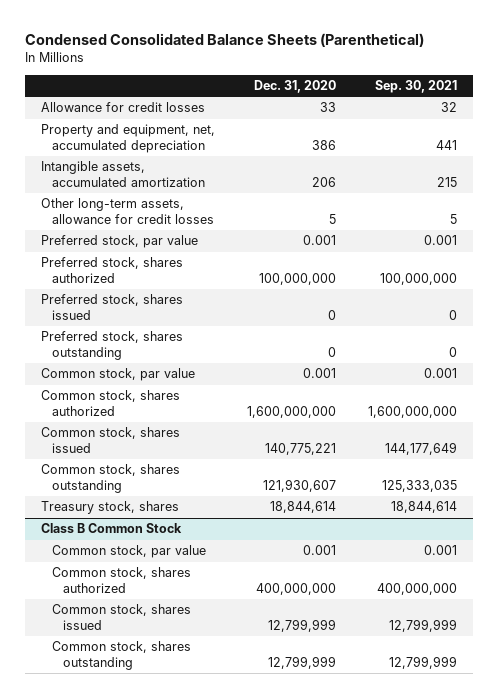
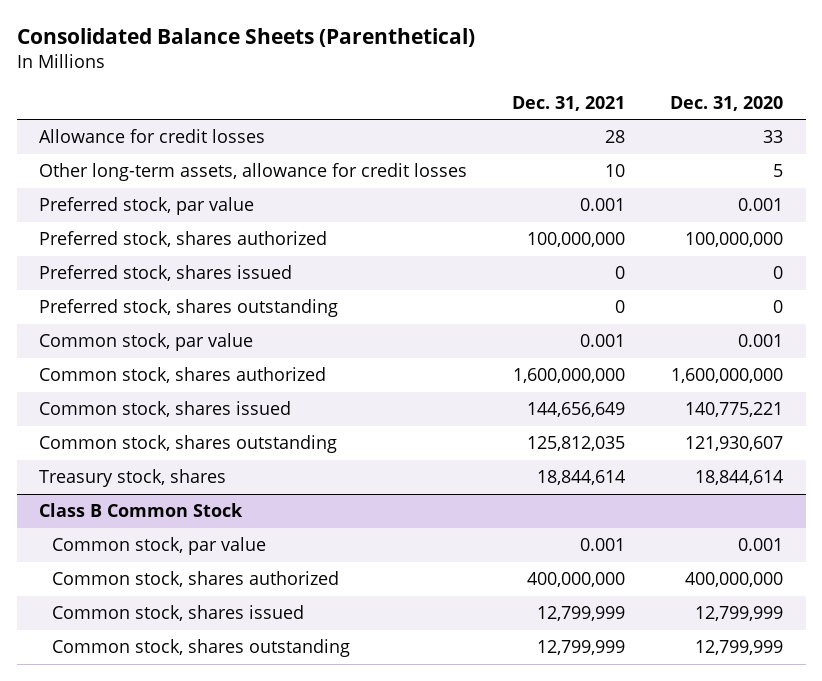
[25,33,425,48] Condensed Consolidated Balance Sheets (Parenthetical) -> [16,28,475,48] Consolidated Balance Sheets (Parenthetical)
[374,79,457,93] Sep. 30, 2021 -> none
none -> [512,95,626,111] Dec. 31, 2021
[41,124,216,153] Property and equipment, net, accumulated depreciation -> none
[41,161,206,187] Intangible assets, accumulated amortization -> none

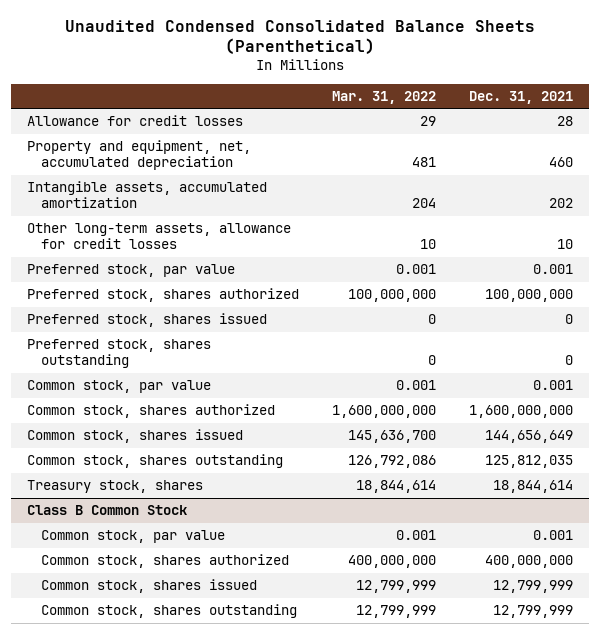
[16,28,475,48] Consolidated Balance Sheets (Parenthetical) -> [64,19,535,55] Unaudited Condensed Consolidated Balance Sheets (Parenthetical)
[670,95,784,111] Dec. 31, 2020 -> none
none -> [331,91,436,105] Mar. 31, 2022
none -> [27,140,252,171] Property and equipment, net, accumulated depreciation
none -> [27,181,268,209] Intangible assets, accumulated amortization

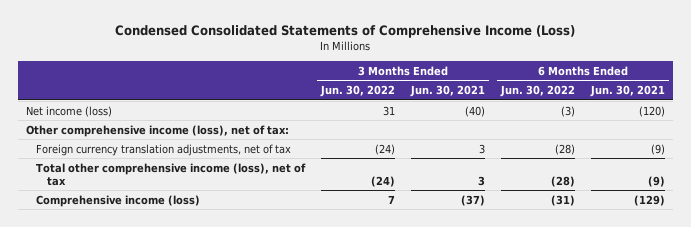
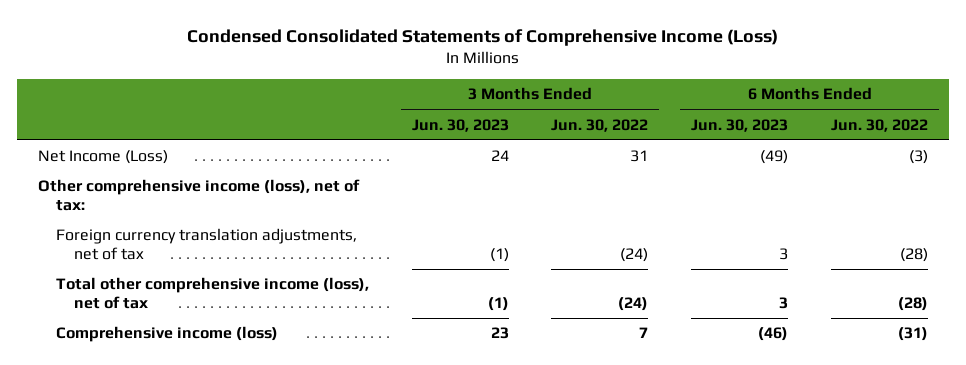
[410,85,486,98] Jun. 30, 2021 -> none
[589,85,665,98] Jun. 30, 2021 -> none
none -> [411,118,509,132] Jun. 30, 2023
none -> [691,118,789,132] Jun. 30, 2023
[25,105,112,117] Net income (loss) -> [38,150,169,165] Net Income (Loss)

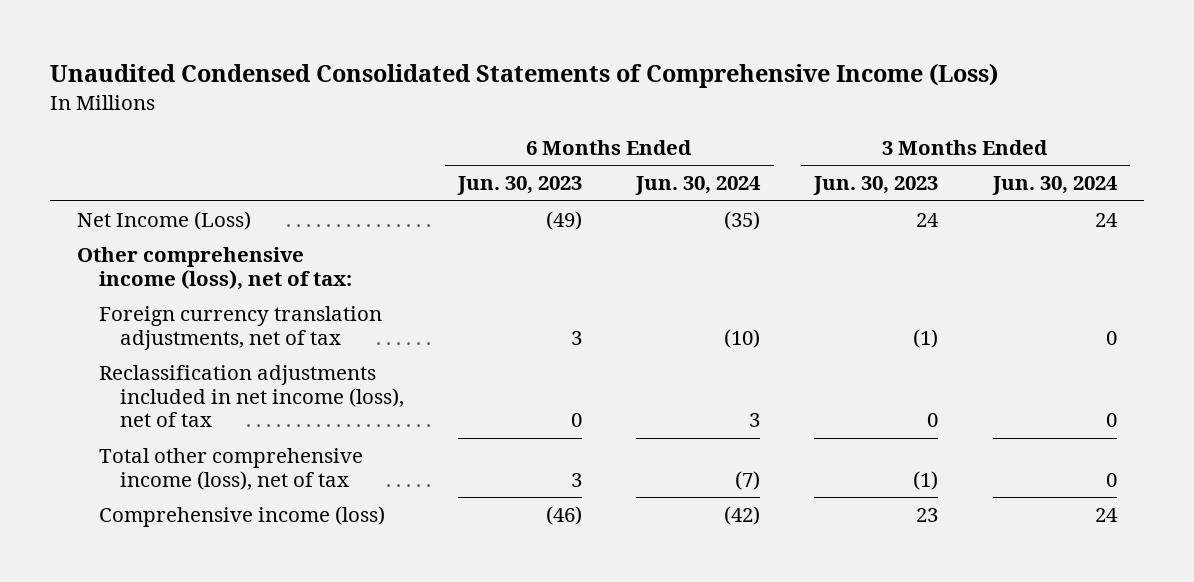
[187,28,779,46] Condensed Consolidated Statements of Comprehensive Income (Loss) -> [50,63,999,89] Unaudited Condensed Consolidated Statements of Comprehensive Income (Loss)
[551,118,649,132] Jun. 30, 2022 -> none
[830,118,928,132] Jun. 30, 2022 -> none
none -> [635,176,762,196] Jun. 30, 2024
none -> [991,176,1118,196] Jun. 30, 2024
none -> [98,365,404,428] Reclassification adjustments included in net income (loss), net of tax

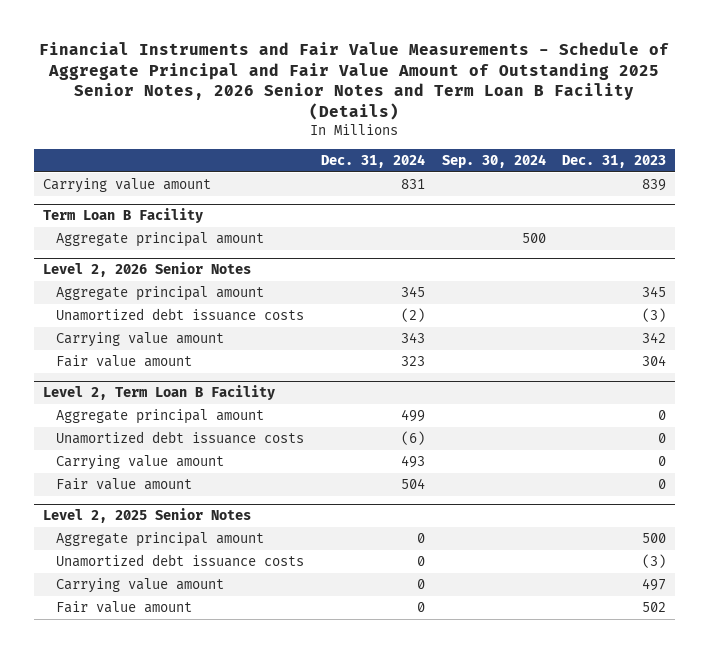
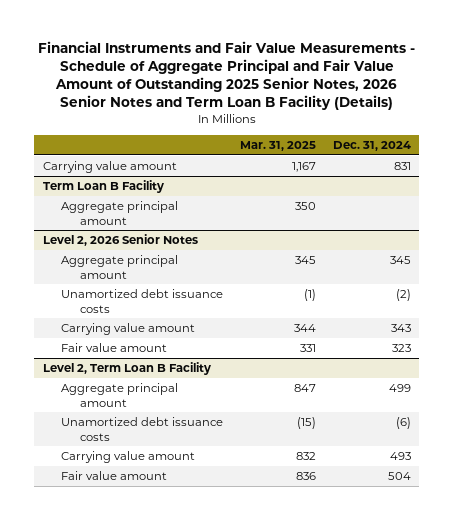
[441,153,546,168] Sep. 30, 2024 -> none
[562,154,667,168] Dec. 31, 2023 -> none
none -> [240,140,317,151] Mar. 31, 2025
[42,508,251,524] Level 2, 2025 Senior Notes -> none
[56,532,265,548] Aggregate principal amount -> none
[56,554,305,568] Unamortized debt issuance costs -> none
[56,578,225,594] Carrying value amount -> none
[56,601,193,614] Fair value amount -> none

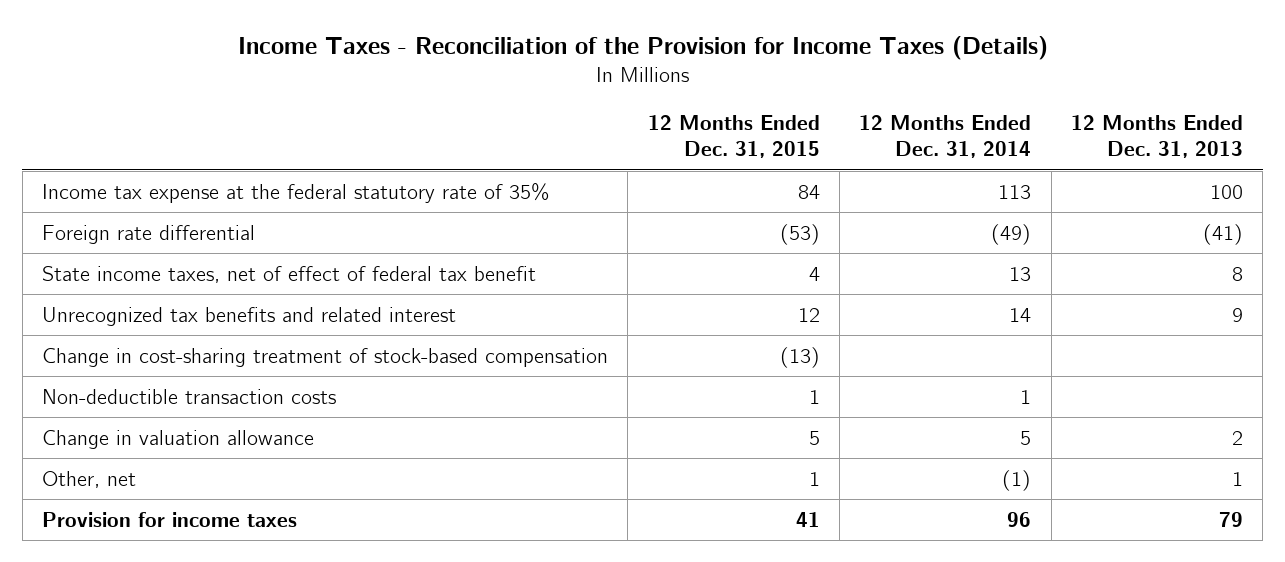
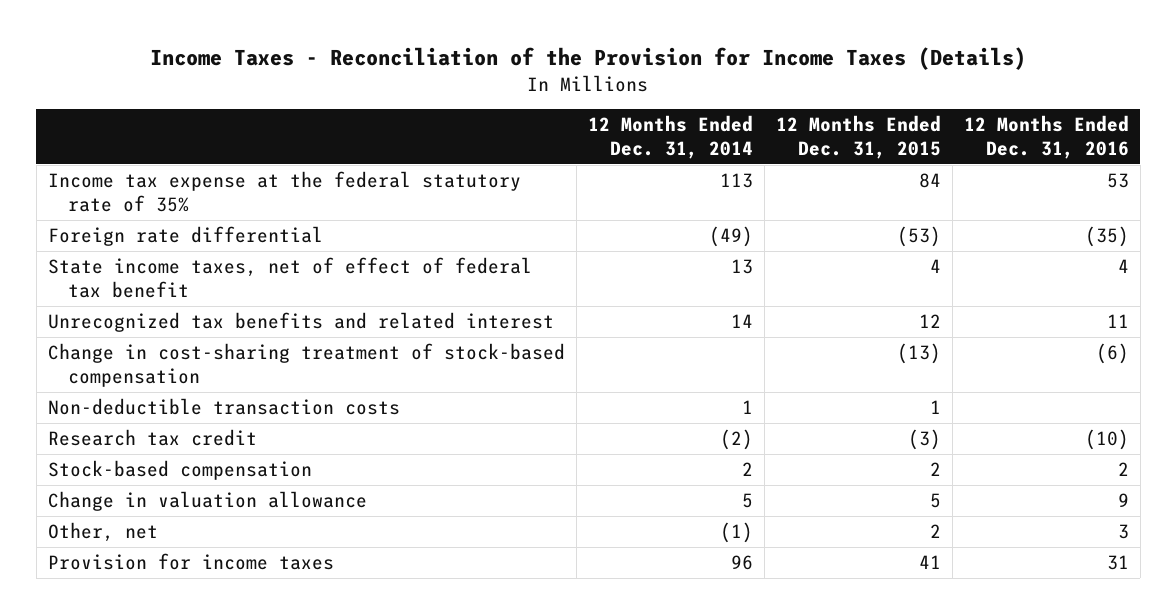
[1071,114,1244,159] 12 Months Ended Dec. 31, 2013 -> none
none -> [963,115,1129,159] 12 Months Ended Dec. 31, 2016
none -> [47,429,257,447] Research tax credit
none -> [47,460,312,481] Stock-based compensation
[808,471,820,486] 1 -> [929,524,941,539] 2

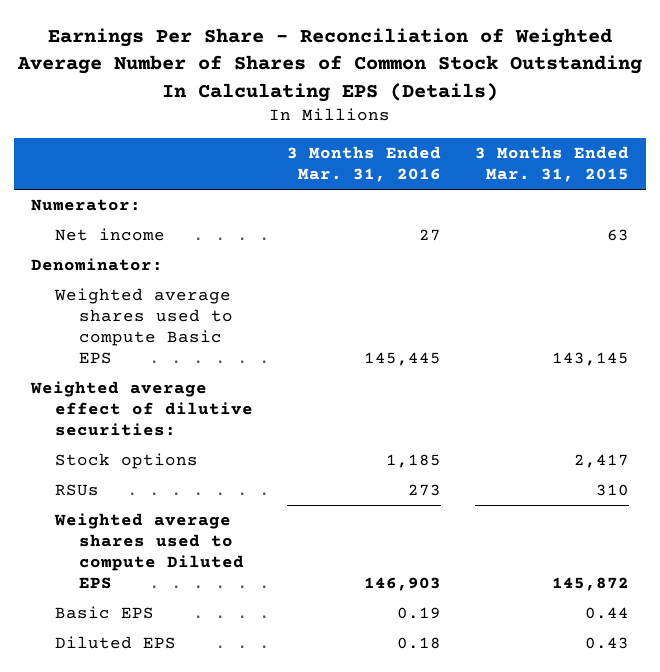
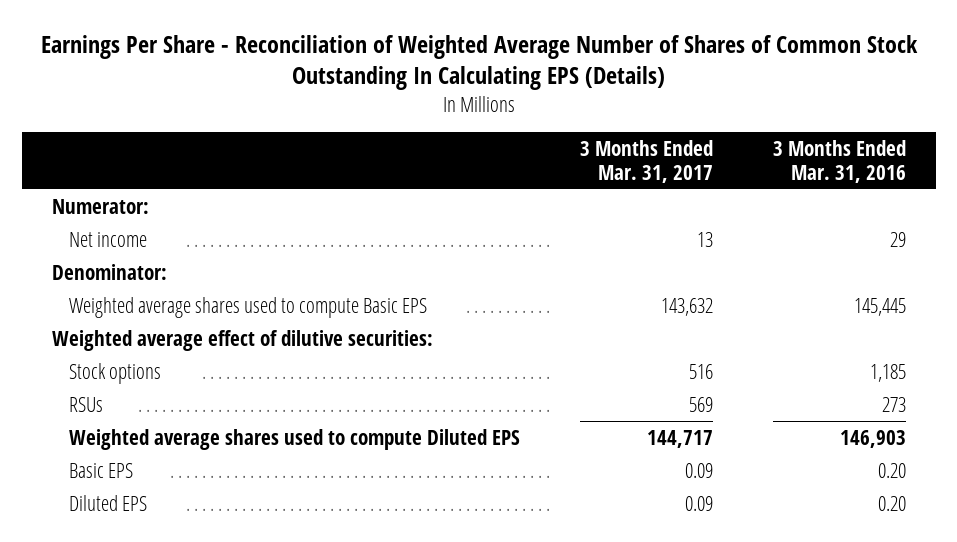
[475,146,630,183] 3 Months Ended Mar. 31, 2015 -> none
none -> [579,139,713,183] 3 Months Ended Mar. 31, 2017
[419,229,442,242] 27 -> [889,231,906,247] 29
[397,607,442,620] 0.19 -> [877,462,906,478] 0.20
[397,637,442,650] 0.18 -> [877,495,906,511] 0.20

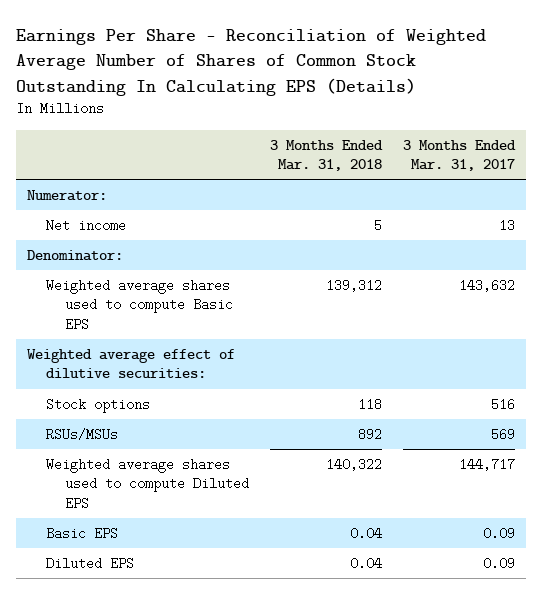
[772,139,906,183] 3 Months Ended Mar. 31, 2016 -> none
none -> [270,139,384,171] 3 Months Ended Mar. 31, 2018
[68,396,103,412] RSUs -> [45,428,118,442] RSUs/MSUs

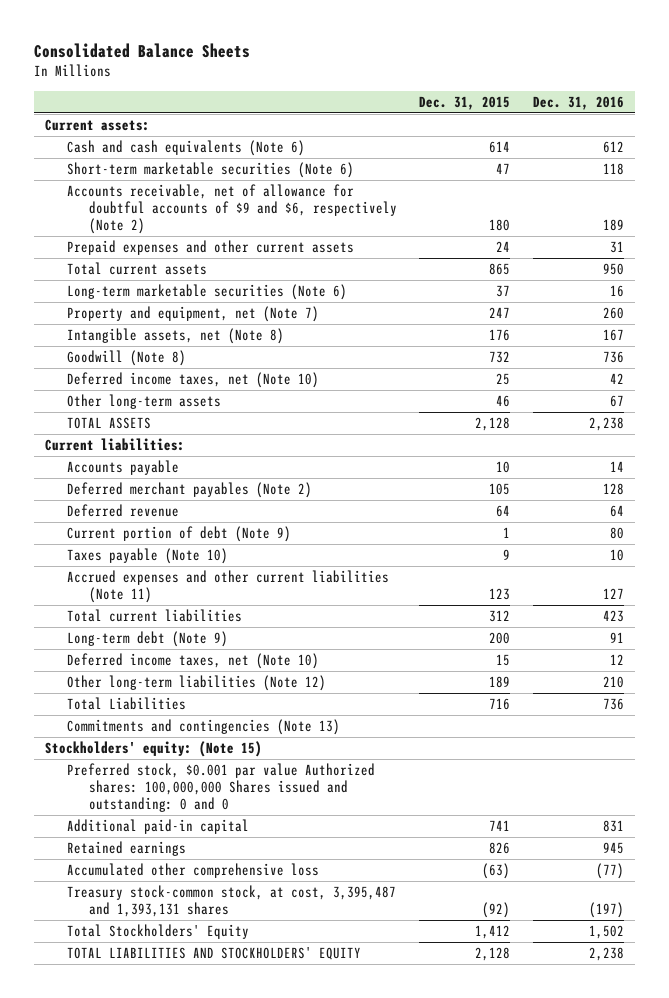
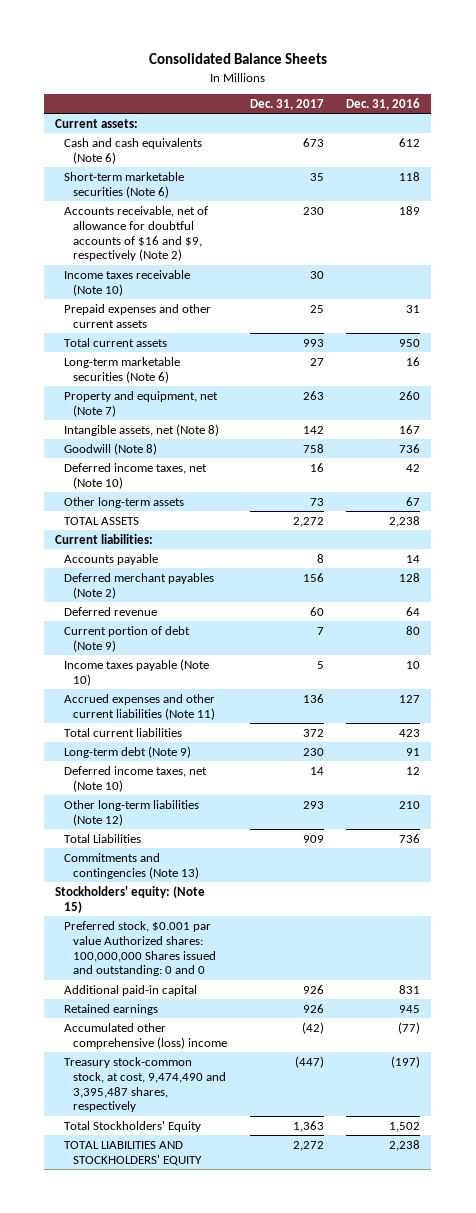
[419,95,511,110] Dec. 31, 2015 -> none
none -> [249,99,324,111] Dec. 31, 2017
[66,184,397,234] Accounts receivable, net of allowance for doubtful accounts of $9 and $6, respectively (Note 2) -> [64,205,209,262] Accounts receivable, net of allowance for doubtful accounts of $16 and $9, respectively (Note 2)
none -> [64,269,191,296] Income taxes receivable (Note 10)
[66,548,228,565] Taxes payable (Note 10) -> [64,658,210,686] Income taxes payable (Note 10)
[66,863,319,879] Accumulated other comprehensive loss -> [64,1022,228,1049] Accumulated other comprehensive (loss) income
[66,885,396,918] Treasury stock-common stock, at cost, 3,395,487 and 1,393,131 shares -> [64,1056,227,1113] Treasury stock-common stock, at cost, 9,474,490 and 3,395,487 shares, respectively

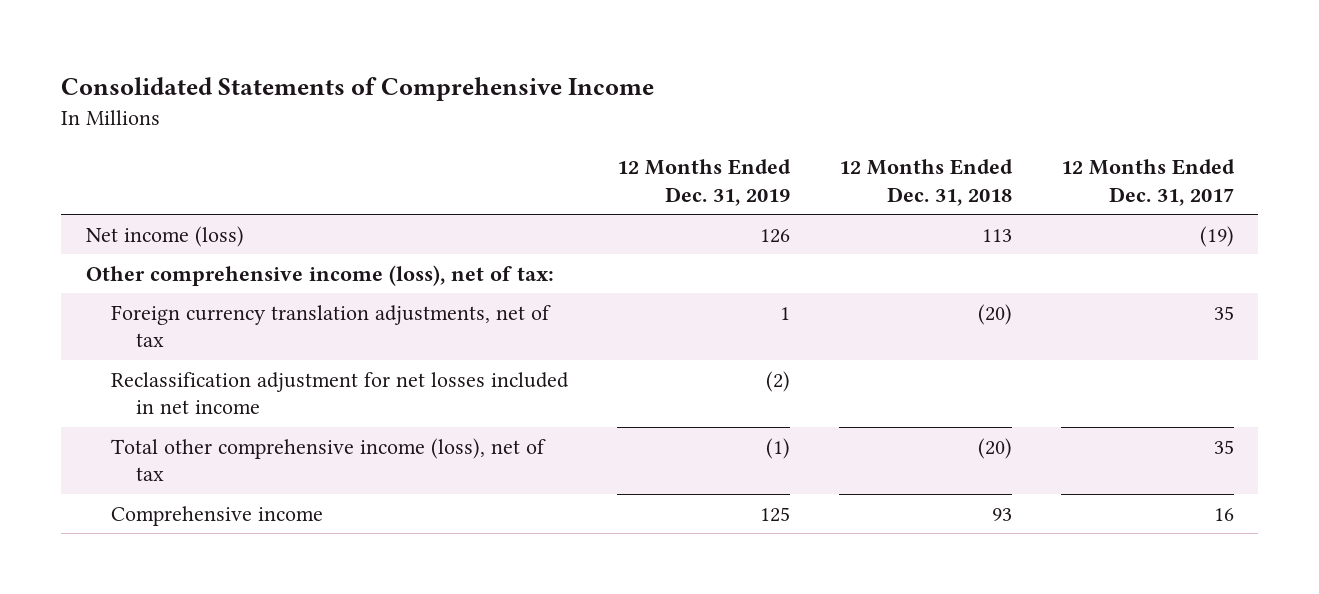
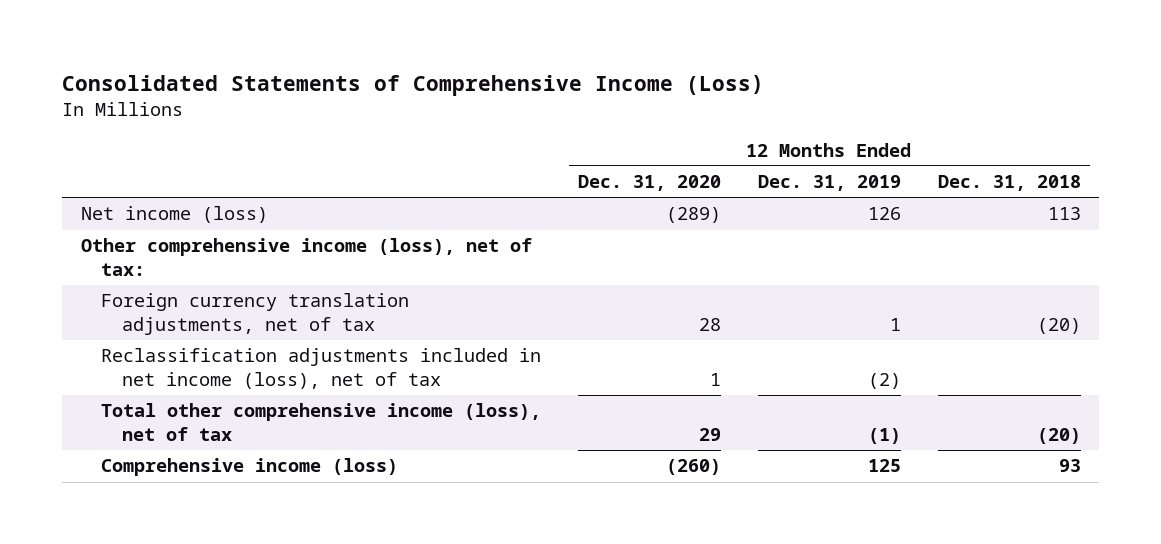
[61,77,655,102] Consolidated Statements of Comprehensive Income -> [62,74,765,96] Consolidated Statements of Comprehensive Income (Loss)
[1060,159,1235,207] 12 Months Ended Dec. 31, 2017 -> none
none -> [578,175,722,192] Dec. 31, 2020
[110,371,569,415] Reclassification adjustment for net losses included in net income -> [101,348,542,390] Reclassification adjustments included in net income (loss), net of tax
[110,505,323,526] Comprehensive income -> [101,458,399,477] Comprehensive income (loss)

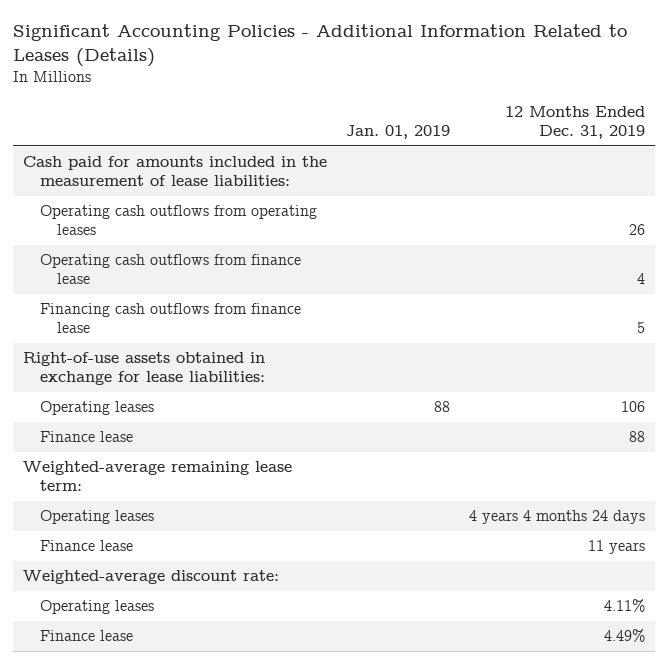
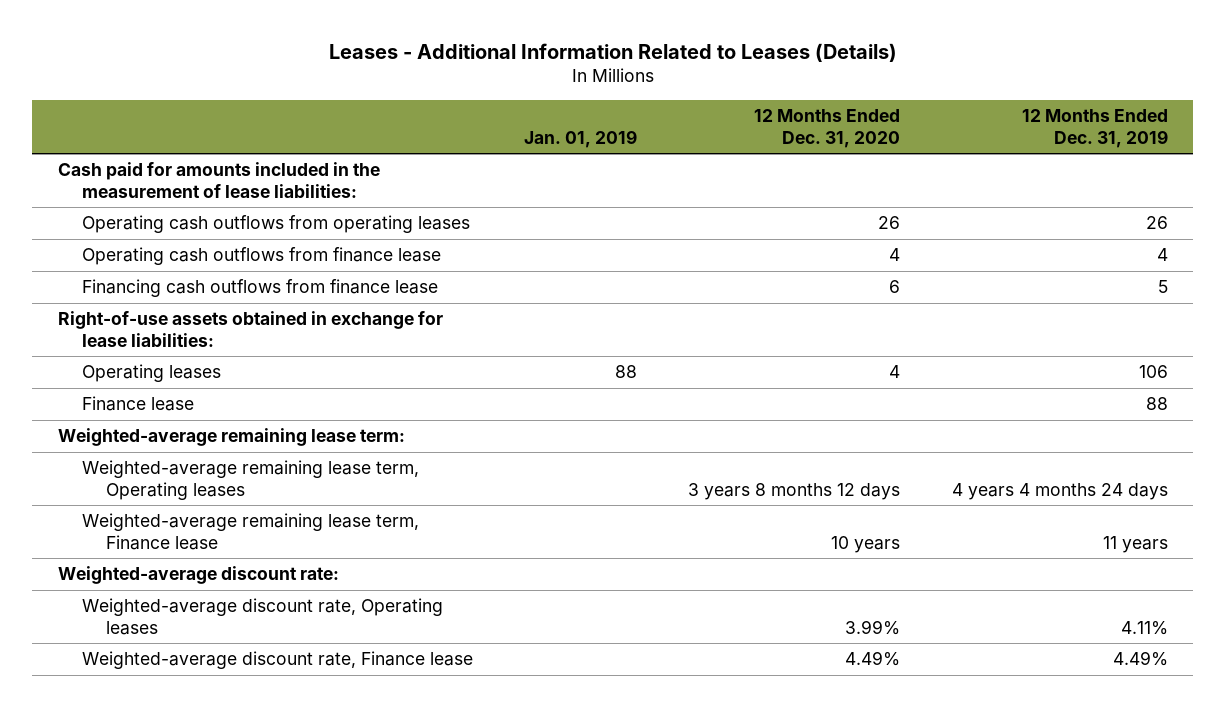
[13,23,628,67] Significant Accounting Policies - Additional Information Related to Leases (Details) -> [328,43,897,63] Leases - Additional Information Related to Leases (Details)
none -> [754,108,901,148] 12 Months Ended Dec. 31, 2020
[40,510,155,525] Operating leases -> [82,460,420,500] Weighted-average remaining lease term, Operating leases
[40,540,134,552] Finance lease -> [82,513,420,550] Weighted-average remaining lease term, Finance lease
[40,600,155,615] Operating leases -> [82,598,444,635] Weighted-average discount rate, Operating leases
[40,630,134,642] Finance lease -> [82,651,474,670] Weighted-average discount rate, Finance lease

